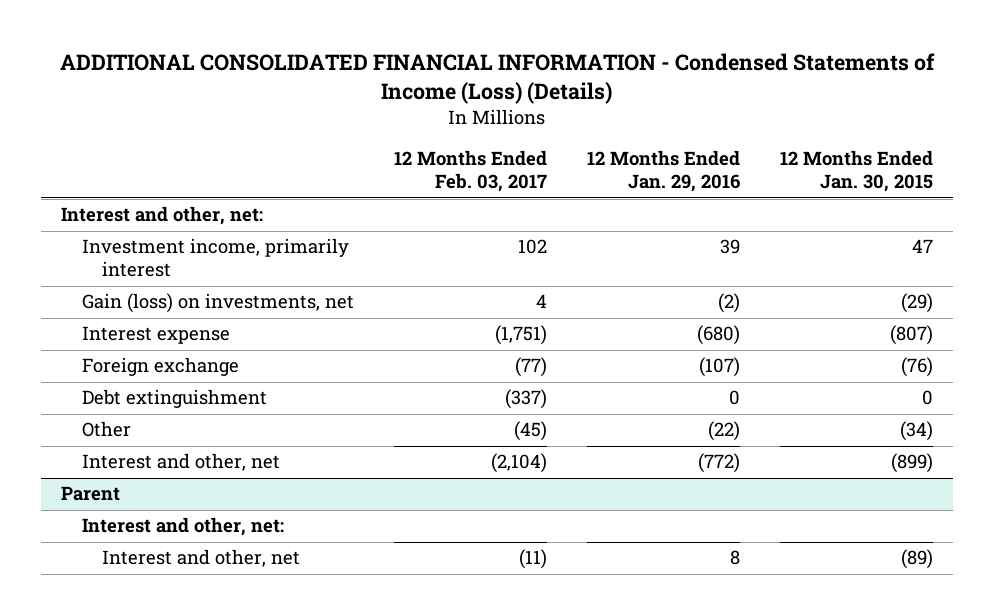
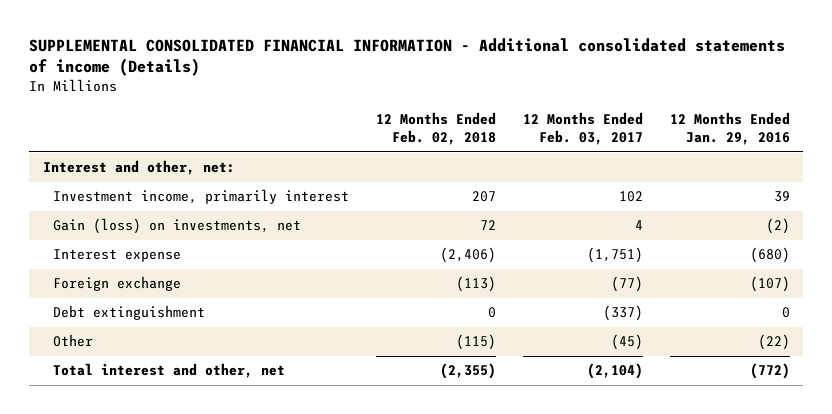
[60,53,936,105] ADDITIONAL CONSOLIDATED FINANCIAL INFORMATION - Condensed Statements of Income (Loss) (Details) -> [29,37,786,77] SUPPLEMENTAL CONSOLIDATED FINANCIAL INFORMATION - Additional consolidated statements of income (Details)
[780,150,934,193] 12 Months Ended Jan. 30, 2015 -> none
none -> [375,112,496,146] 12 Months Ended Feb. 02, 2018
[61,486,121,502] Parent -> none
[81,517,284,537] Interest and other, net: -> none
[102,549,301,568] Interest and other, net -> none
[81,453,280,472] Interest and other, net -> [52,363,285,379] Total interest and other, net

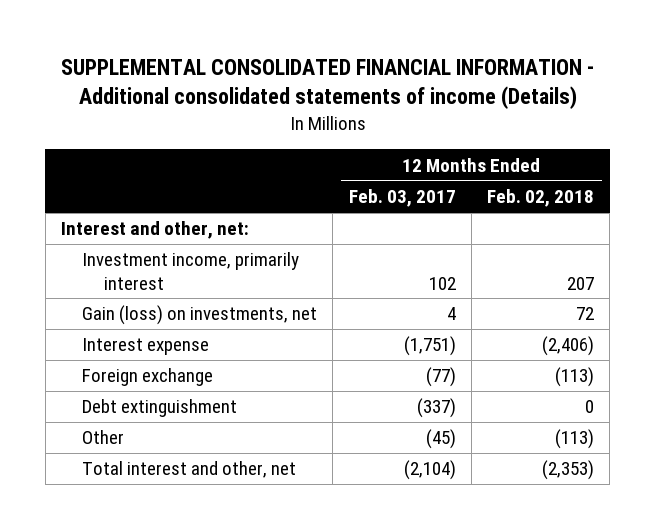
[669,112,790,146] 12 Months Ended Jan. 29, 2016 -> none
[455,334,496,351] (115) -> [555,429,595,450] (113)
[439,363,496,380] (2,355) -> [542,460,595,481] (2,353)

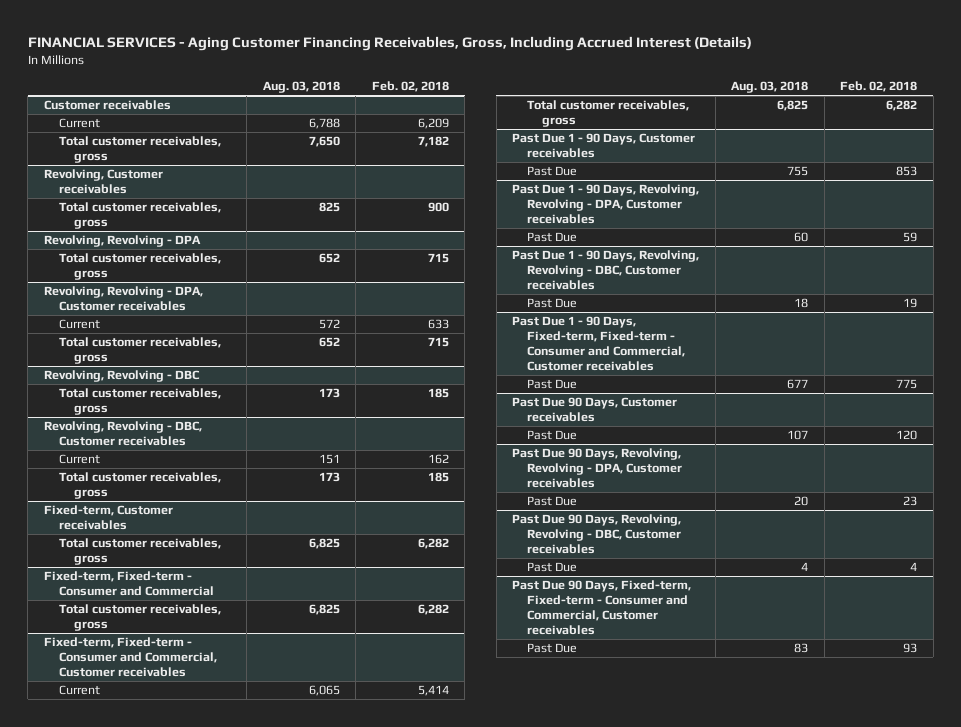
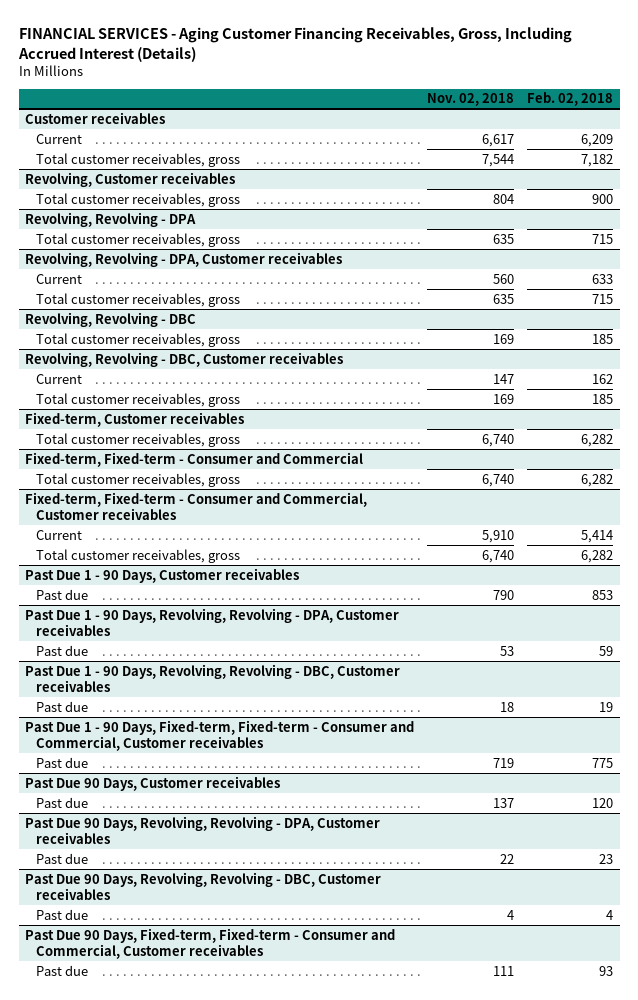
[262,80,340,93] Aug. 03, 2018 -> none
none -> [427,93,515,107] Nov. 02, 2018
[527,166,578,177] Past Due -> [35,588,88,600] Past due
[527,232,578,243] Past Due -> [35,644,88,656] Past due
[527,298,578,309] Past Due -> [35,700,88,712] Past due
[527,379,578,390] Past Due -> [35,756,88,768] Past due
[527,430,578,441] Past Due -> [35,796,88,808] Past due
[527,496,578,507] Past Due -> [35,852,88,864] Past due
[527,562,578,573] Past Due -> [35,908,88,920] Past due
[527,643,578,654] Past Due -> [35,964,88,976] Past due

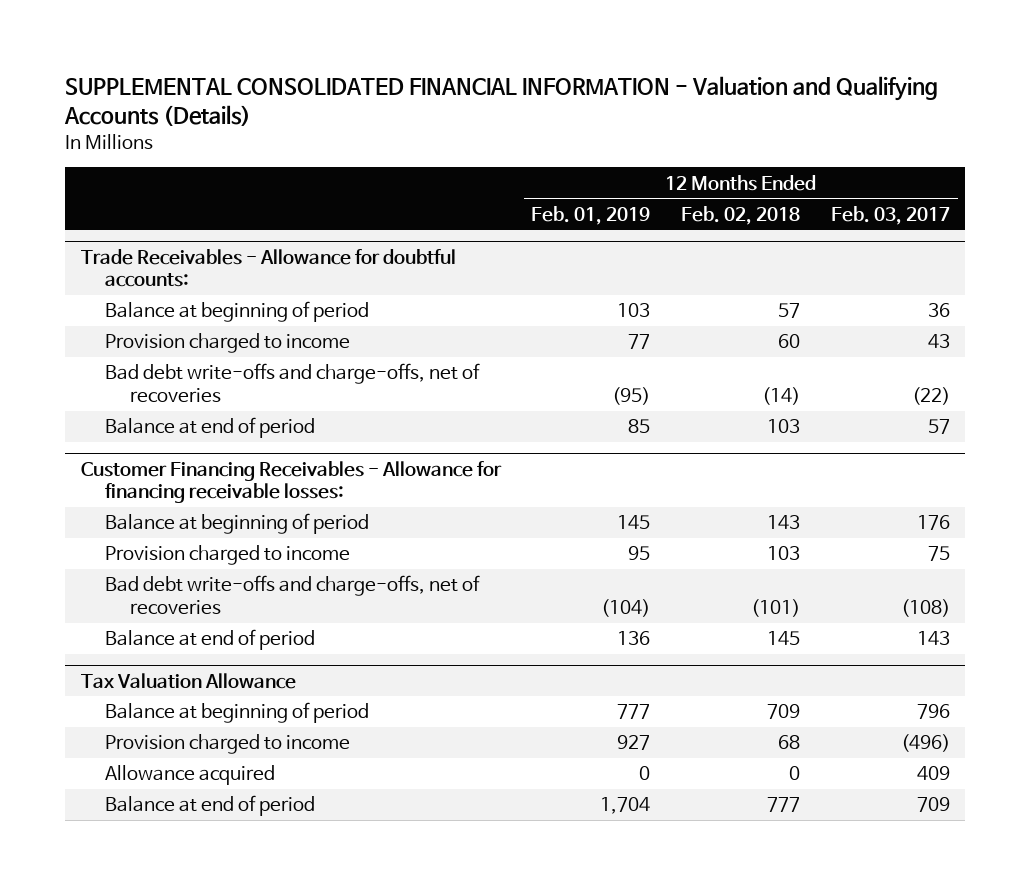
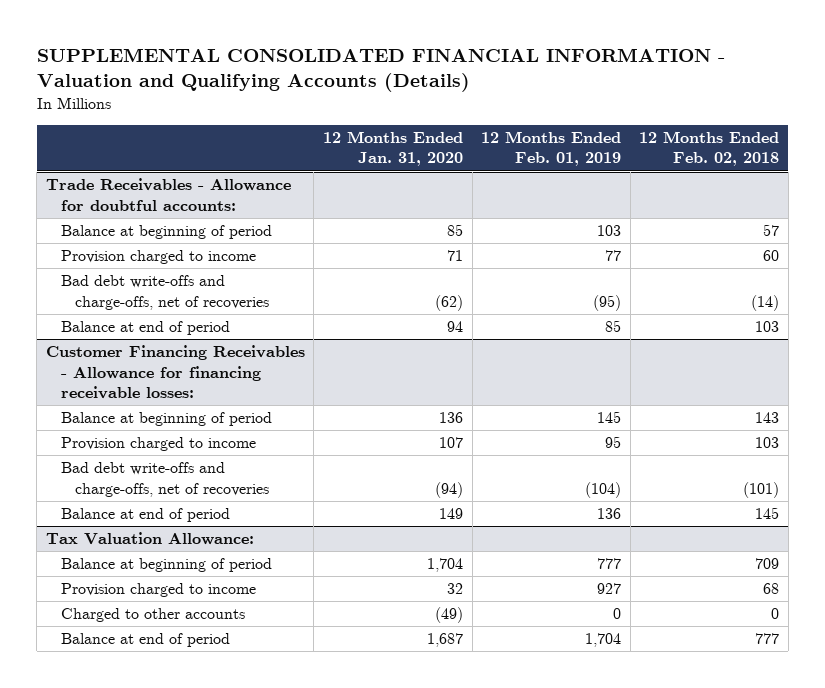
[831,205,951,225] Feb. 03, 2017 -> none
none -> [322,130,463,167] 12 Months Ended Jan. 31, 2020
[80,672,296,689] Tax Valuation Allowance -> [45,532,254,546] Tax Valuation Allowance:
[105,765,276,786] Allowance acquired -> [60,608,245,623] Charged to other accounts

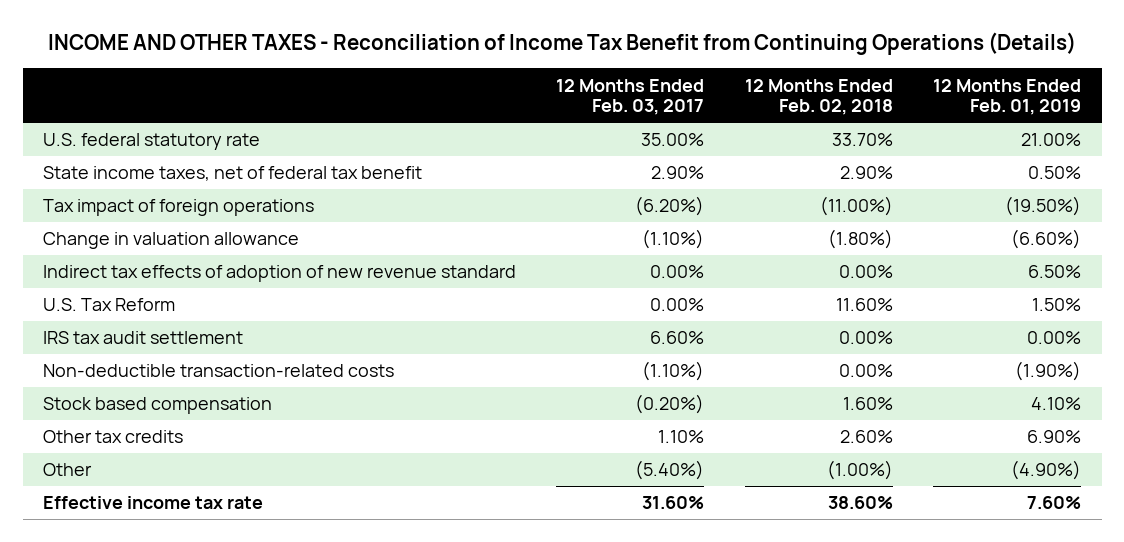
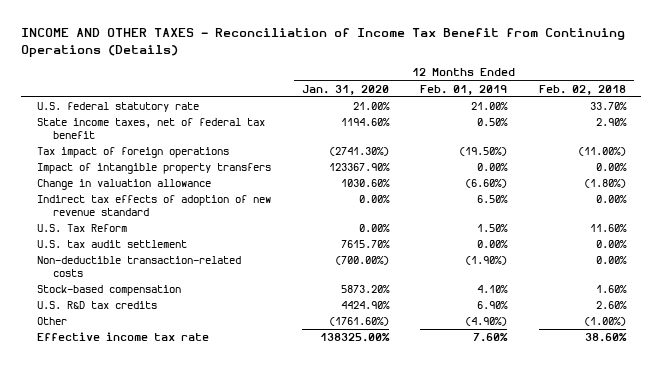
[556,78,705,116] 12 Months Ended Feb. 03, 2017 -> none
none -> [301,84,389,95] Jan. 31, 2020
none -> [36,163,271,175] Impact of intangible property transfers
[42,331,243,345] IRS tax audit settlement -> [36,240,187,249] U.S. tax audit settlement
[42,397,272,415] Stock based compensation -> [36,285,181,297] Stock-based compensation
[42,430,183,444] Other tax credits -> [36,301,157,310] U.S. R&D tax credits

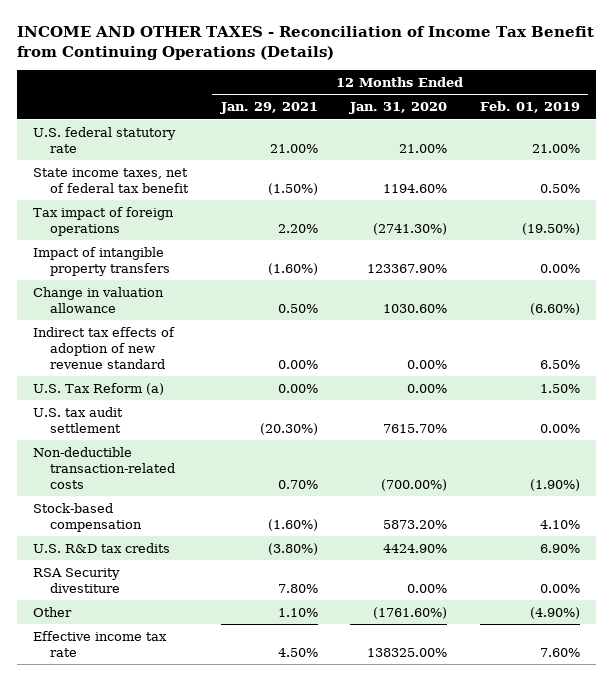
[538,84,626,95] Feb. 02, 2018 -> none
none -> [219,102,318,115] Jan. 29, 2021
[36,224,127,233] U.S. Tax Reform -> [32,382,164,395] U.S. Tax Reform (a)
none -> [32,567,120,593] RSA Security divestiture

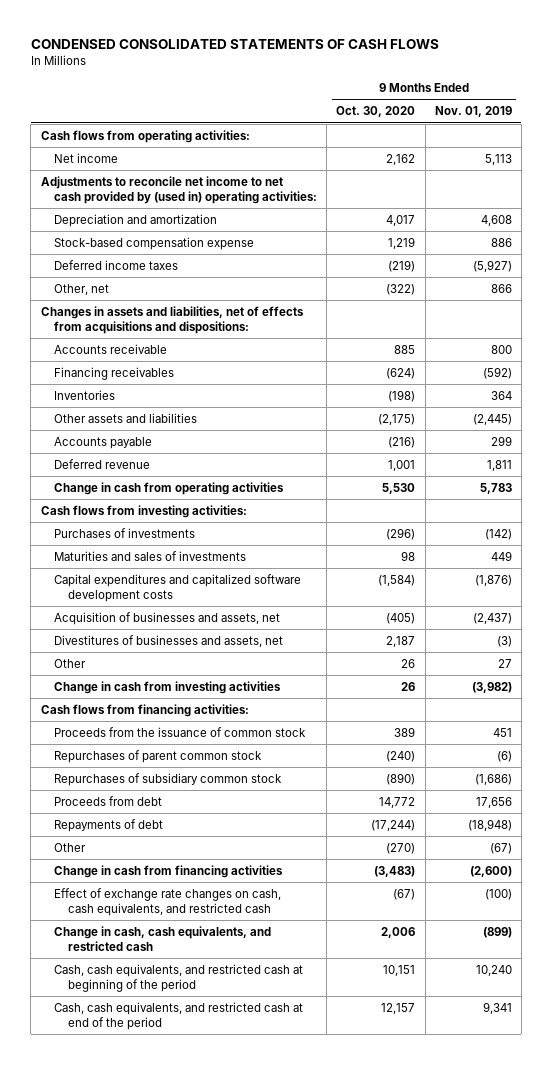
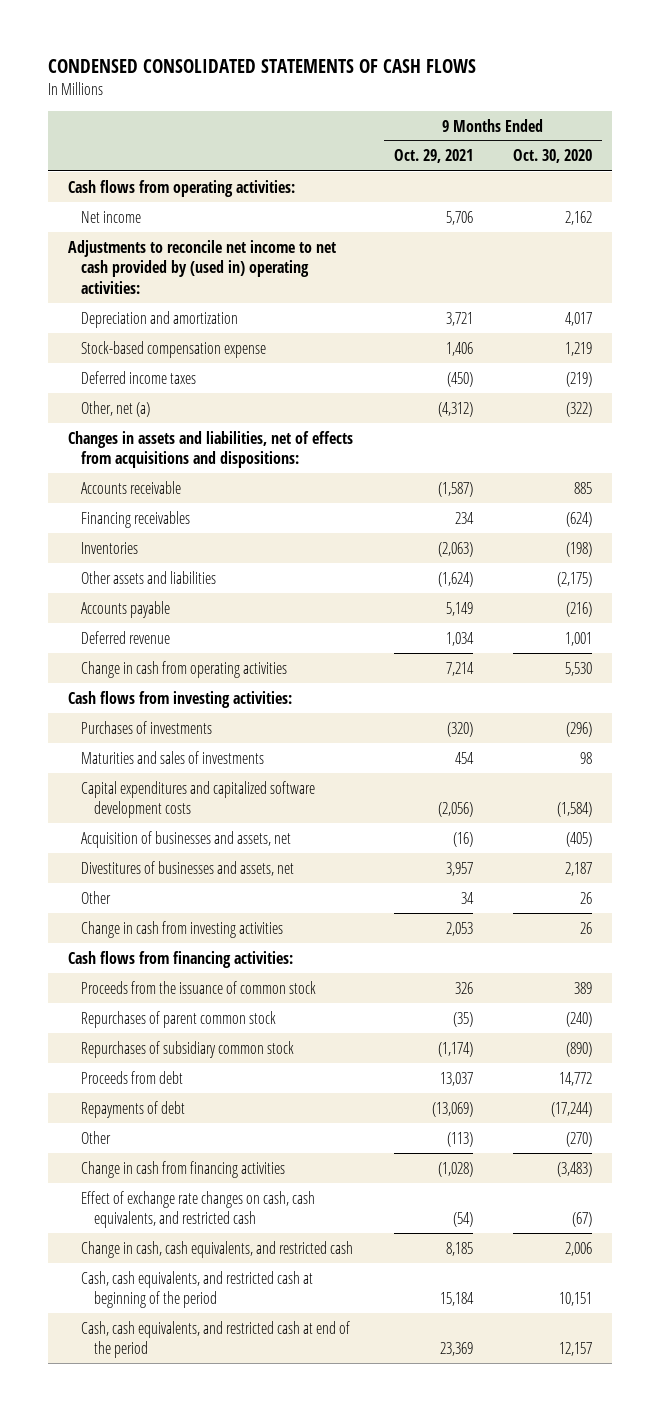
[434,106,512,118] Nov. 01, 2019 -> none
none -> [393,149,473,164] Oct. 29, 2021
[54,283,110,295] Other, net -> [81,400,151,417] Other, net (a)

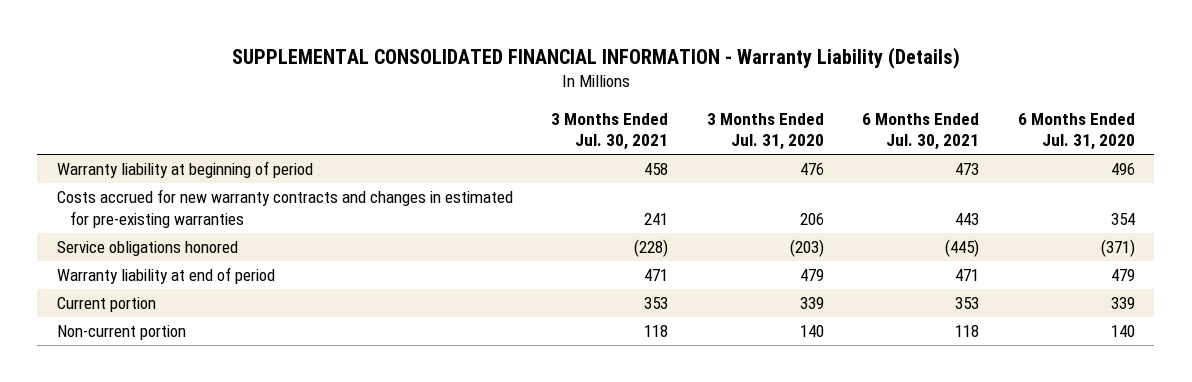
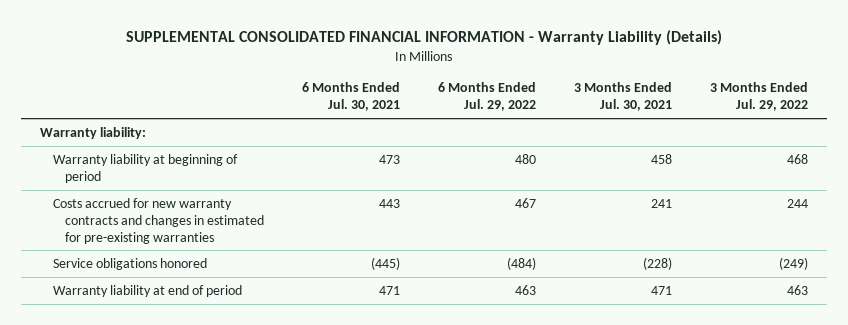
[706,112,824,151] 3 Months Ended Jul. 31, 2020 -> none
[1018,112,1136,151] 6 Months Ended Jul. 31, 2020 -> none
none -> [438,82,537,112] 6 Months Ended Jul. 29, 2022
none -> [709,82,808,112] 3 Months Ended Jul. 29, 2022
none -> [39,126,146,139] Warranty liability:
[56,297,156,313] Current portion -> none
[56,325,186,341] Non-current portion -> none

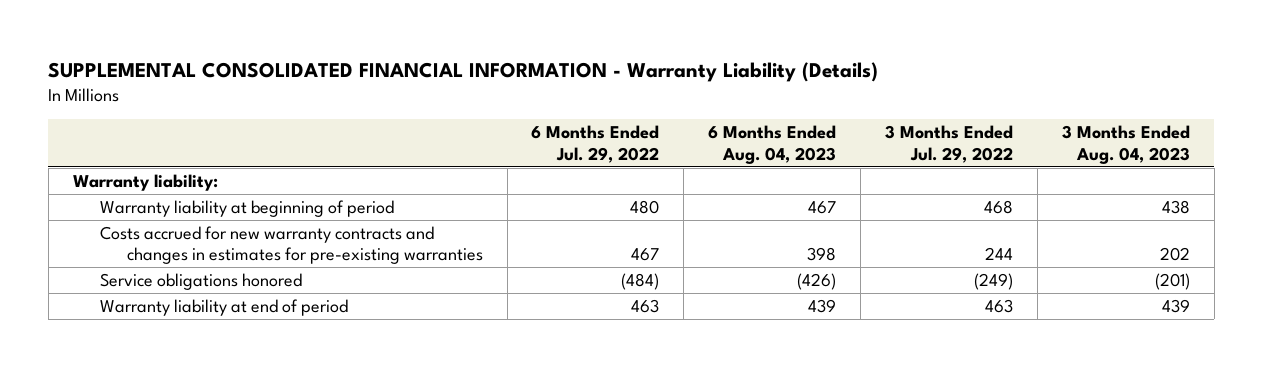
[302,82,401,112] 6 Months Ended Jul. 30, 2021 -> none
[573,82,672,112] 3 Months Ended Jul. 30, 2021 -> none
none -> [708,125,837,164] 6 Months Ended Aug. 04, 2023
none -> [1061,125,1190,164] 3 Months Ended Aug. 04, 2023
[52,197,265,244] Costs accrued for new warranty contracts and changes in estimated for pre-existing warranties -> [99,226,483,265] Costs accrued for new warranty contracts and changes in estimates for pre-existing warranties

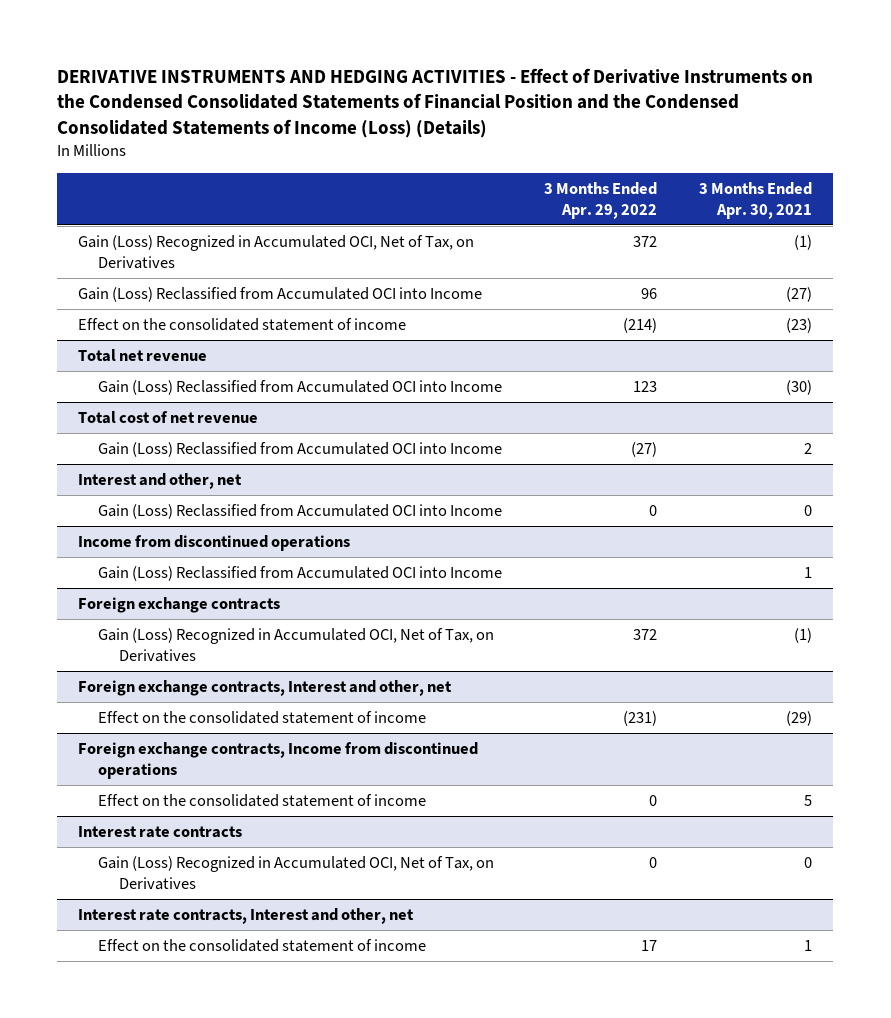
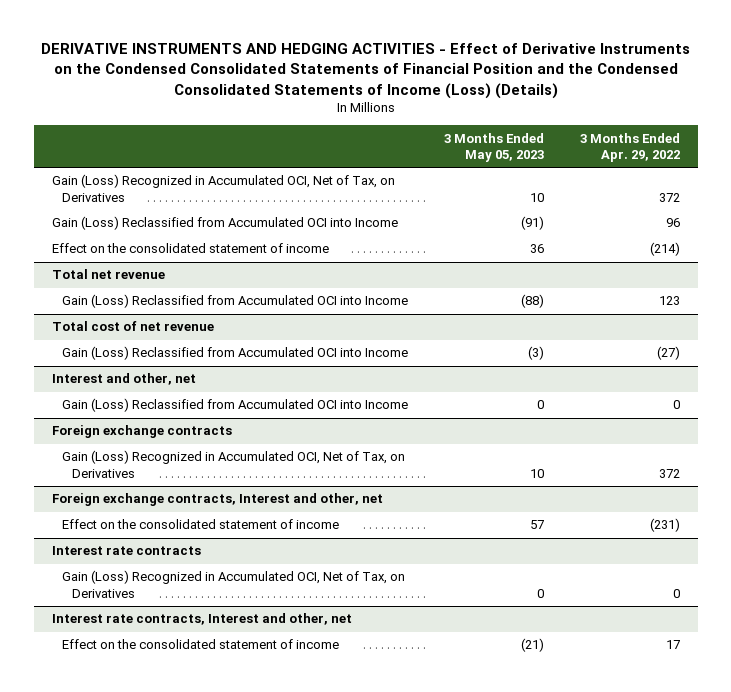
[699,182,813,219] 3 Months Ended Apr. 30, 2021 -> none
none -> [443,132,544,162] 3 Months Ended May 05, 2023
[78,535,351,552] Income from discontinued operations -> none
[98,566,503,582] Gain (Loss) Reclassified from Accumulated OCI into Income -> none
[78,742,479,779] Foreign exchange contracts, Income from discontinued operations -> none
[98,794,427,808] Effect on the consolidated statement of income -> none

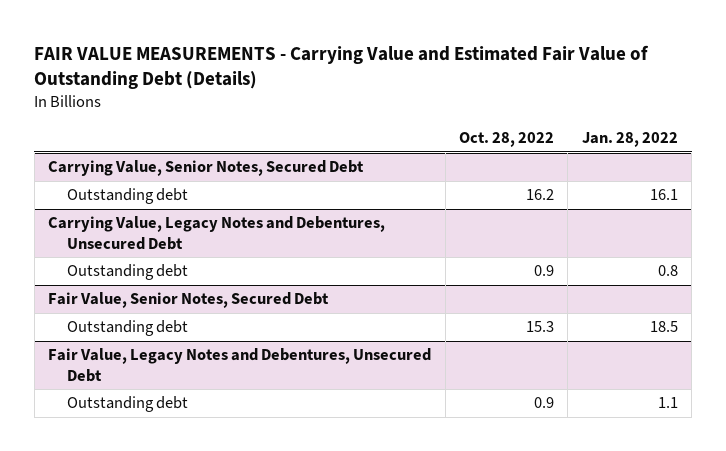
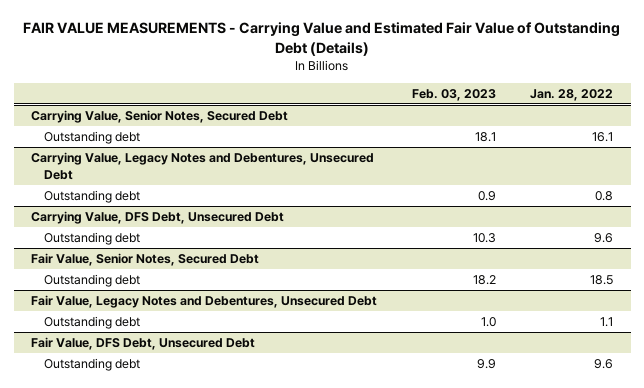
[458,132,554,148] Oct. 28, 2022 -> none
none -> [411,88,496,101] Feb. 03, 2023
none -> [30,211,284,225] Carrying Value, DFS Debt, Unsecured Debt
none -> [43,232,140,246] Outstanding debt
none -> [30,337,255,351] Fair Value, DFS Debt, Unsecured Debt
none -> [43,358,140,372] Outstanding debt

